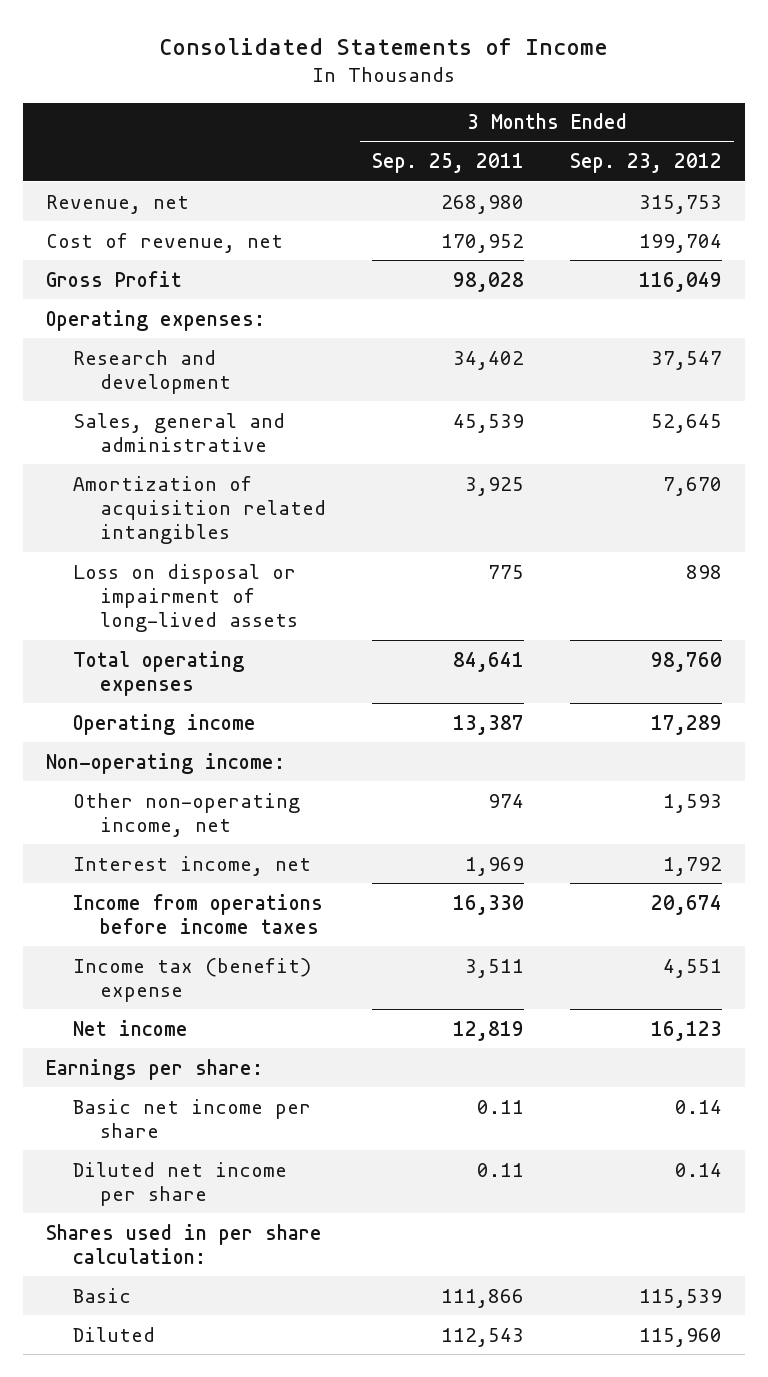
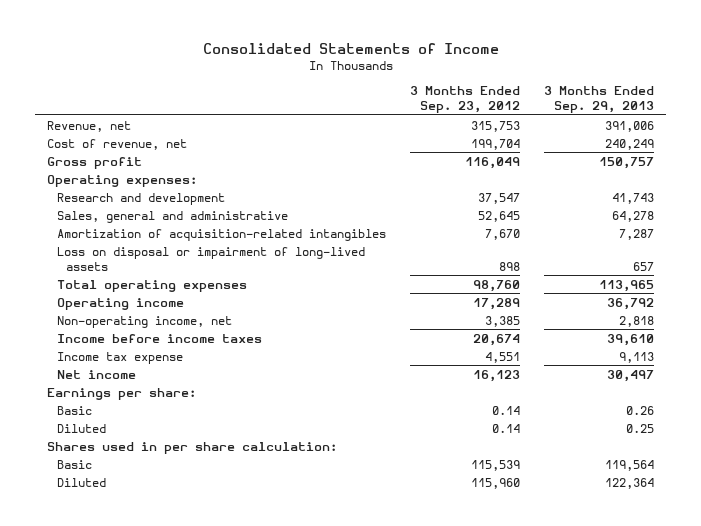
[371,153,524,174] Sep. 25, 2011 -> none
none -> [544,86,655,114] 3 Months Ended Sep. 29, 2013
[46,270,183,287] Gross Profit -> [47,156,143,169] Gross profit
[73,475,326,545] Amortization of acquisition related intangibles -> [56,228,386,241] Amortization of acquisition-related intangibles
[46,752,286,774] Non-operating income: -> none
[73,855,312,876] Interest income, net -> none
[73,792,301,837] Other non-operating income, net -> [56,315,232,328] Non-operating income, net
[662,793,722,813] 1,593 -> [484,315,520,327] 3,385
[73,893,324,934] Income from operations before income taxes -> [56,333,262,343] Income before income taxes
[73,957,312,1002] Income tax (benefit) expense -> [56,351,183,364] Income tax expense
[73,1098,312,1138] Basic net income per share -> [56,405,92,415] Basic
[73,1161,288,1206] Diluted net income per share -> [56,423,106,433] Diluted

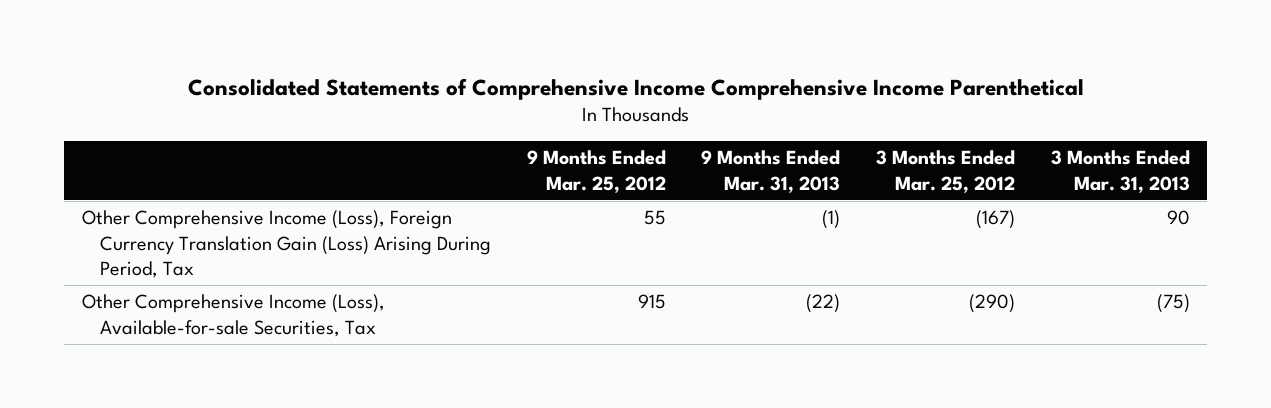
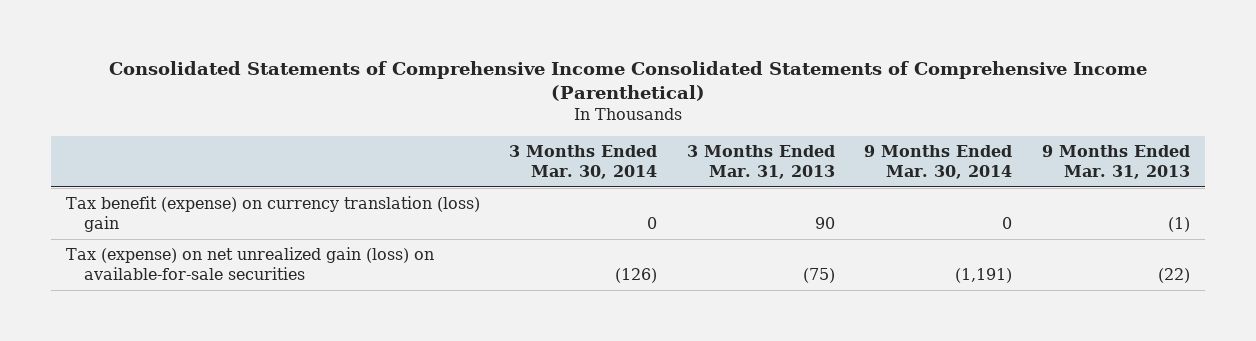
[187,77,1084,100] Consolidated Statements of Comprehensive Income Comprehensive Income Parenthetical -> [108,60,1147,102] Consolidated Statements of Comprehensive Income Consolidated Statements of Comprehensive Income (Parenthetical)
[526,150,666,193] 9 Months Ended Mar. 25, 2012 -> none
[875,150,1015,193] 3 Months Ended Mar. 25, 2012 -> none
none -> [509,145,658,179] 3 Months Ended Mar. 30, 2014
none -> [864,145,1013,179] 9 Months Ended Mar. 30, 2014
[81,210,491,278] Other Comprehensive Income (Loss), Foreign Currency Translation Gain (Loss) Arising During Period, Tax -> [65,196,480,232] Tax benefit (expense) on currency translation (loss) gain
[81,294,385,337] Other Comprehensive Income (Loss), Available-for-sale Securities, Tax -> [65,247,434,280] Tax (expense) on net unrealized gain (loss) on available-for-sale securities

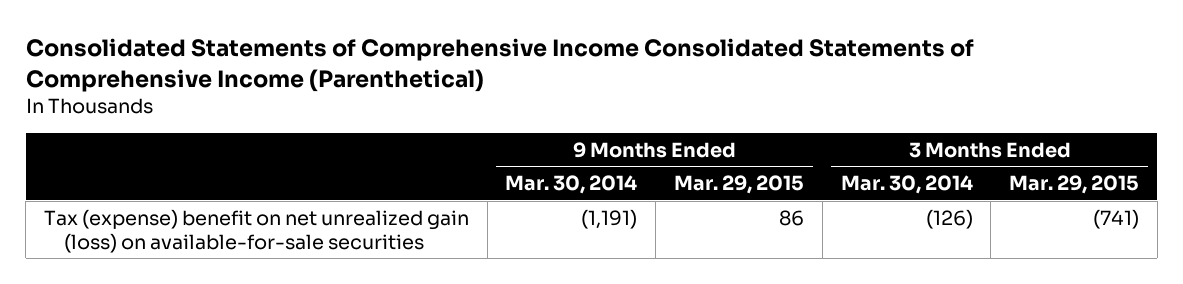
[686,145,835,179] 3 Months Ended Mar. 31, 2013 -> none
[1042,145,1191,179] 9 Months Ended Mar. 31, 2013 -> none
none -> [674,175,805,195] Mar. 29, 2015
none -> [1009,175,1140,195] Mar. 29, 2015
[65,196,480,232] Tax benefit (expense) on currency translation (loss) gain -> none
[65,247,434,280] Tax (expense) on net unrealized gain (loss) on available-for-sale securities -> [43,208,469,253] Tax (expense) benefit on net unrealized gain (loss) on available-for-sale securities

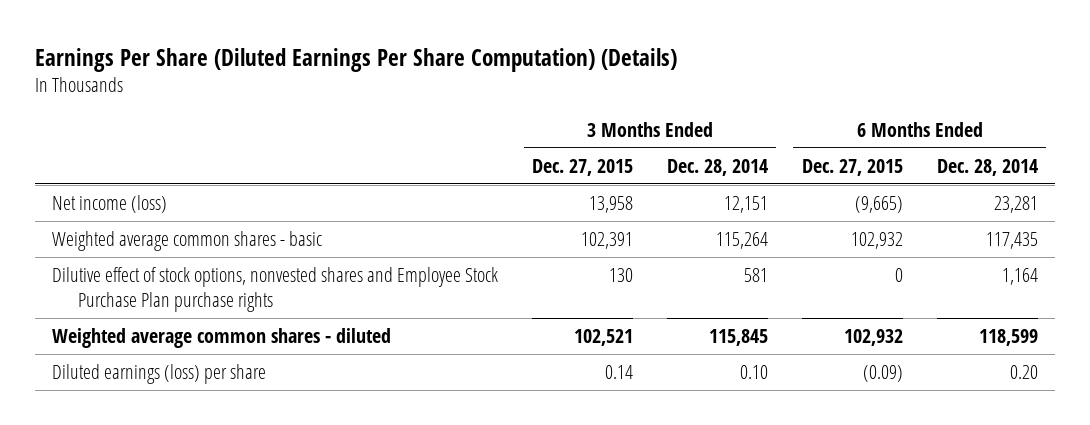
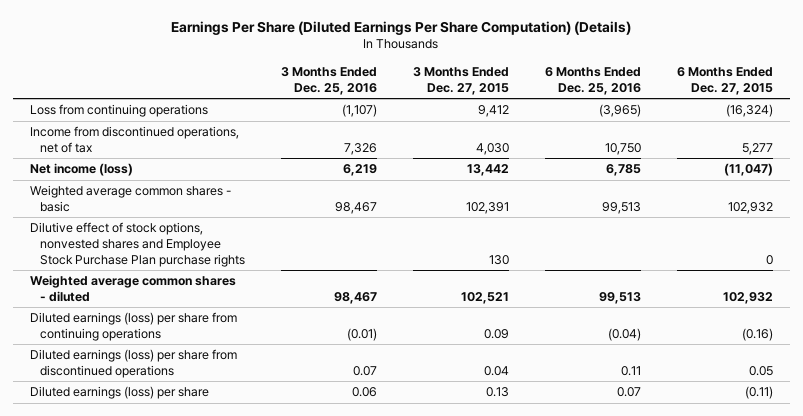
[666,158,768,176] Dec. 28, 2014 -> none
[936,158,1038,176] Dec. 28, 2014 -> none
none -> [281,66,378,95] 3 Months Ended Dec. 25, 2016
none -> [544,66,641,95] 6 Months Ended Dec. 25, 2016
none -> [30,104,209,118] Loss from continuing operations
none -> [30,126,240,153] Income from discontinued operations, net of tax
[589,195,634,213] 13,958 -> [466,164,509,177] 13,442
[854,195,903,213] (9,665) -> [723,163,773,177] (11,047)
none -> [30,312,238,341] Diluted earnings (loss) per share from continuing operations
none -> [30,349,238,378] Diluted earnings (loss) per share from discontinued operations
[605,364,634,379] 0.14 -> [485,387,509,398] 0.13
[862,364,903,382] (0.09) -> [744,386,773,400] (0.11)

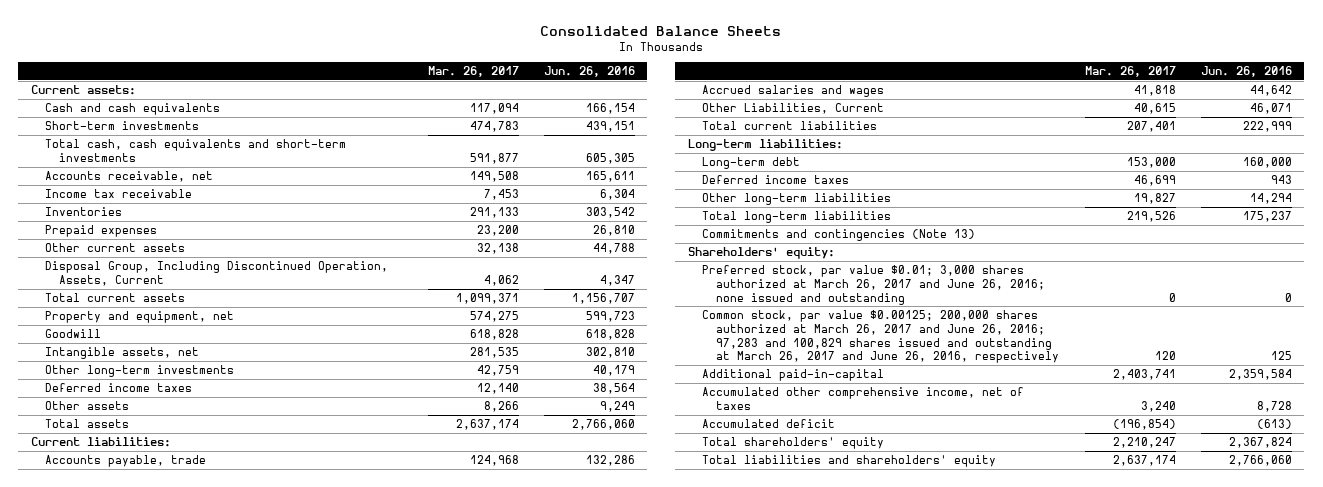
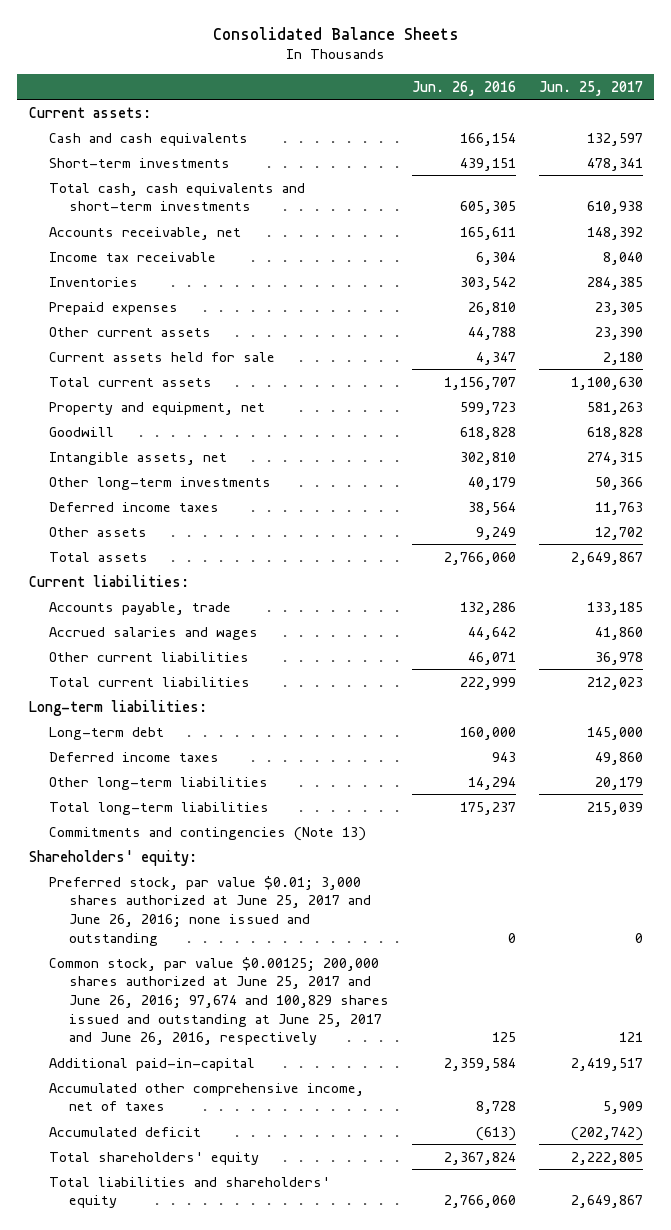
[427,66,519,78] Mar. 26, 2017 -> none
none -> [538,80,643,96] Jun. 25, 2017
[45,261,389,286] Disposal Group, Including Discontinued Operation, Assets, Current -> [48,351,275,362] Current assets held for sale
[702,103,885,115] Other Liabilities, Current -> [48,651,249,662] Other current liabilities
[702,265,1046,305] Preferred stock, par value $0.01; 3,000 shares authorized at March 26, 2017 and June 26, 2016; none issued and outstanding -> [48,875,372,946] Preferred stock, par value $0.01; 3,000 shares authorized at June 25, 2017 and June 26, 2016; none issued and outstanding
[702,310,1060,364] Common stock, par value $0.00125; 200,000 shares authorized at March 26, 2017 and June 26, 2016; 97,283 and 100,829 shares issued and outstanding at March 26, 2017 and June 26, 2016, respectively -> [48,956,390,1046] Common stock, par value $0.00125; 200,000 shares authorized at June 25, 2017 and June 26, 2016; 97,674 and 100,829 shares issued and outstanding at June 25, 2017 and June 26, 2016, respectively

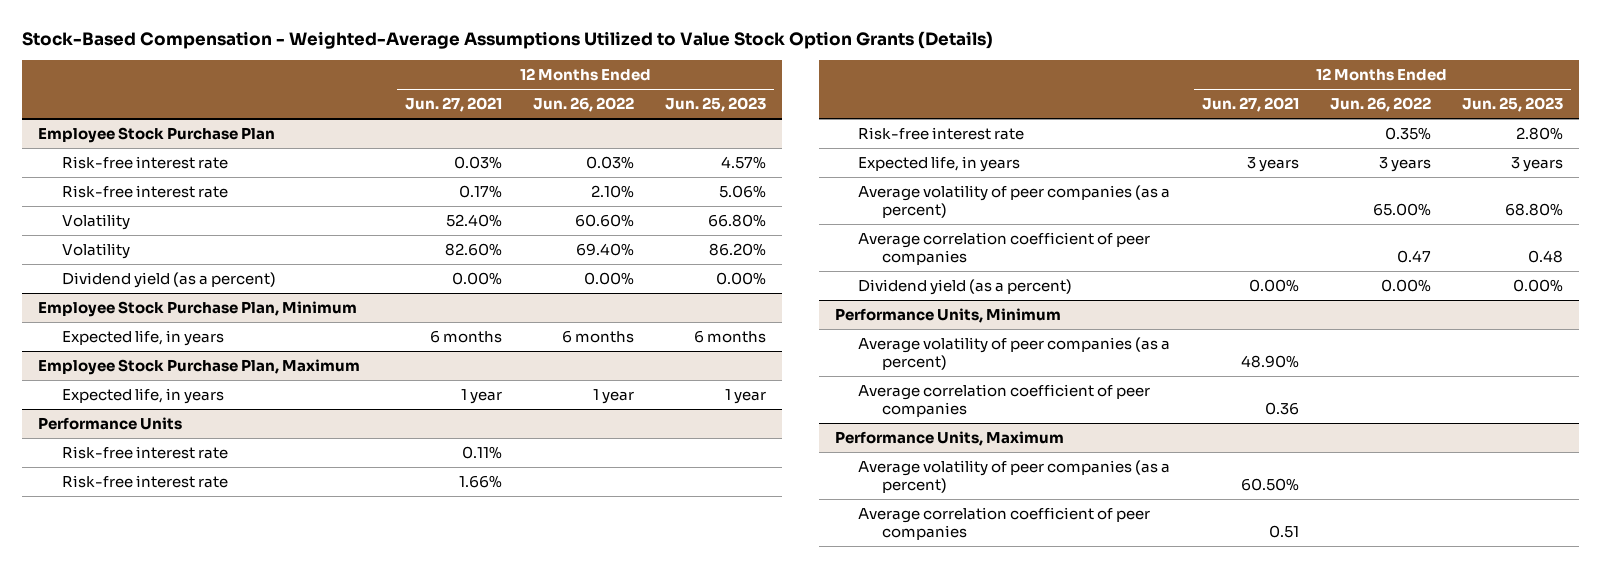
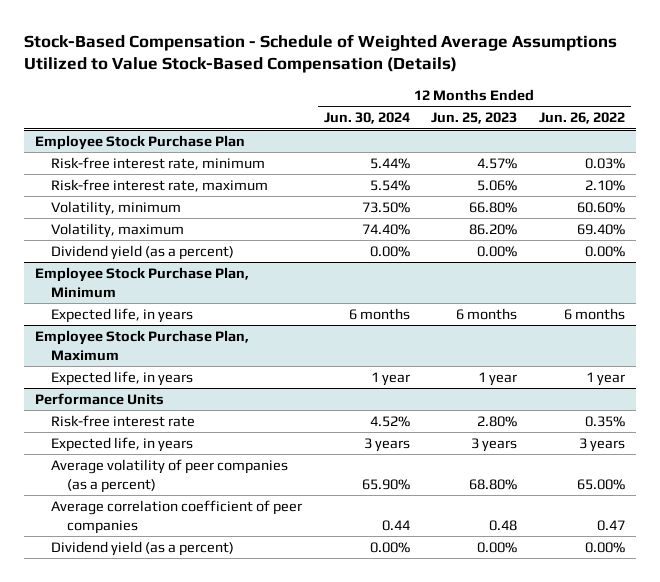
[22,31,994,50] Stock-Based Compensation - Weighted-Average Assumptions Utilized to Value Stock Option Grants (Details) -> [24,33,618,74] Stock-Based Compensation - Schedule of Weighted Average Assumptions Utilized to Value Stock-Based Compensation (Details)
[404,97,502,113] Jun. 27, 2021 -> none
none -> [323,112,410,125] Jun. 30, 2024
[61,155,228,169] Risk-free interest rate -> [51,156,266,170] Risk-free interest rate, minimum
[61,184,228,198] Risk-free interest rate -> [51,178,269,192] Risk-free interest rate, maximum
[61,213,130,230] Volatility -> [51,200,182,216] Volatility, minimum
[61,242,130,259] Volatility -> [51,222,185,238] Volatility, maximum
[61,445,228,459] Risk-free interest rate -> none
[61,474,228,488] Risk-free interest rate -> none
[834,307,1061,323] Performance Units, Minimum -> none
[858,336,1171,370] Average volatility of peer companies (as a percent) -> none
[858,383,1151,417] Average correlation coefficient of peer companies -> none
[834,430,1064,446] Performance Units, Maximum -> none
[858,459,1171,493] Average volatility of peer companies (as a percent) -> none
[858,506,1151,540] Average correlation coefficient of peer companies -> none

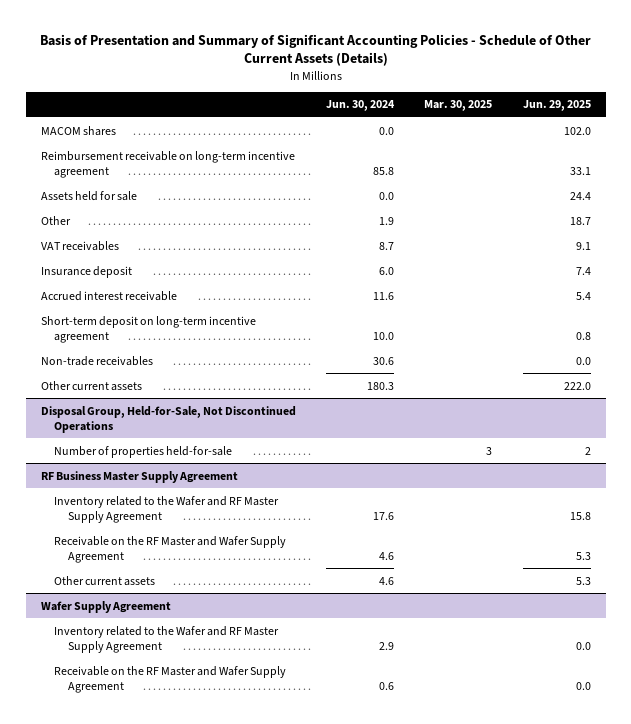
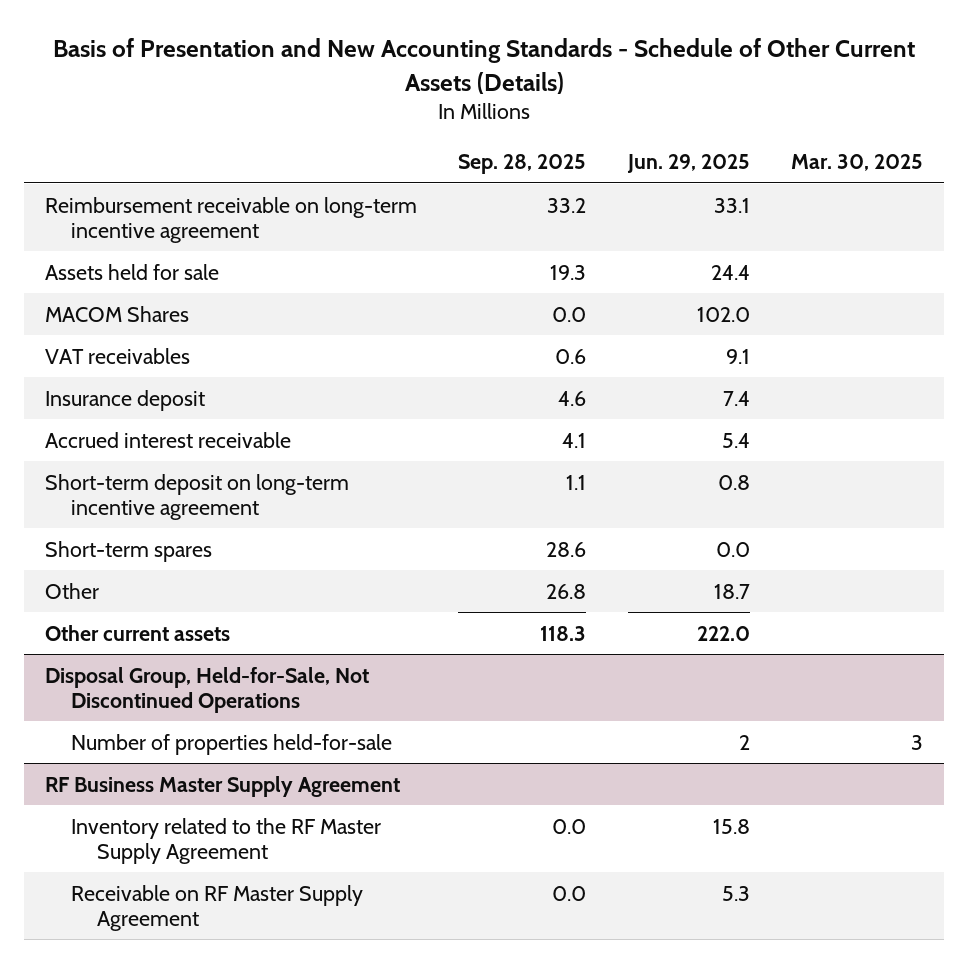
[39,33,591,67] Basis of Presentation and Summary of Significant Accounting Policies - Schedule of Other Current Assets (Details) -> [52,38,915,94] Basis of Presentation and New Accounting Standards - Schedule of Other Current Assets (Details)
[326,100,396,112] Jun. 30, 2024 -> none
none -> [458,154,587,175] Sep. 28, 2025
[40,125,116,136] MACOM shares -> none
none -> [44,305,189,322] MACOM Shares
[40,355,153,366] Non-trade receivables -> none
none -> [44,540,212,562] Short-term spares
[40,215,71,225] Other -> [44,582,99,599] Other
[54,575,156,586] Other current assets -> none
[40,600,171,613] Wafer Supply Agreement -> none
[54,625,280,653] Inventory related to the Wafer and RF Master Supply Agreement -> none
[54,665,287,693] Receivable on the RF Master and Wafer Supply Agreement -> none
[54,495,280,523] Inventory related to the Wafer and RF Master Supply Agreement -> [70,817,381,864] Inventory related to the RF Master Supply Agreement
[54,535,287,563] Receivable on the RF Master and Wafer Supply Agreement -> [70,884,363,931] Receivable on RF Master Supply Agreement

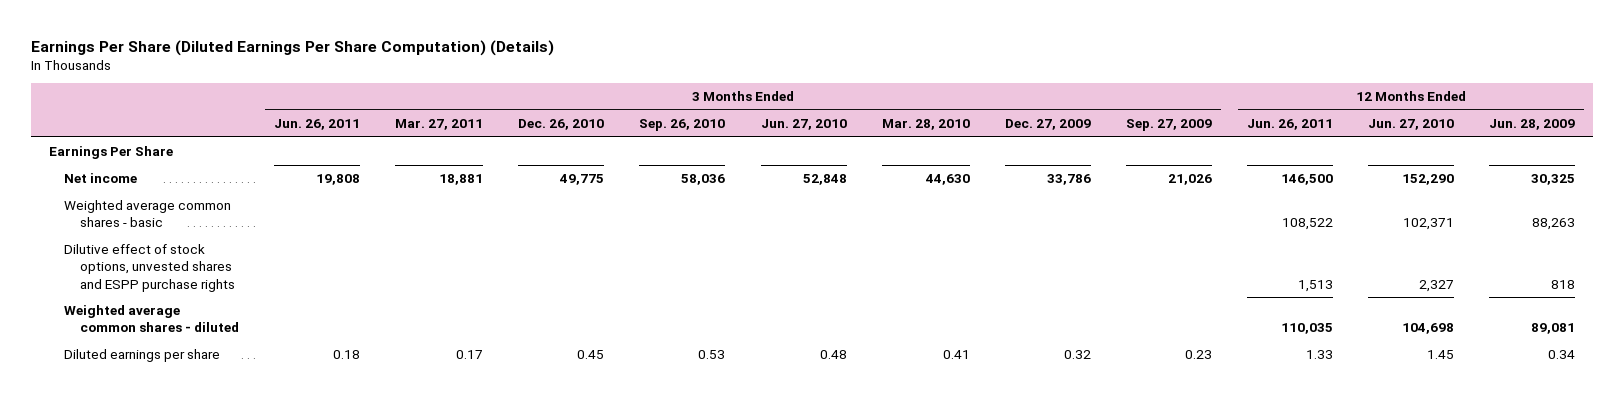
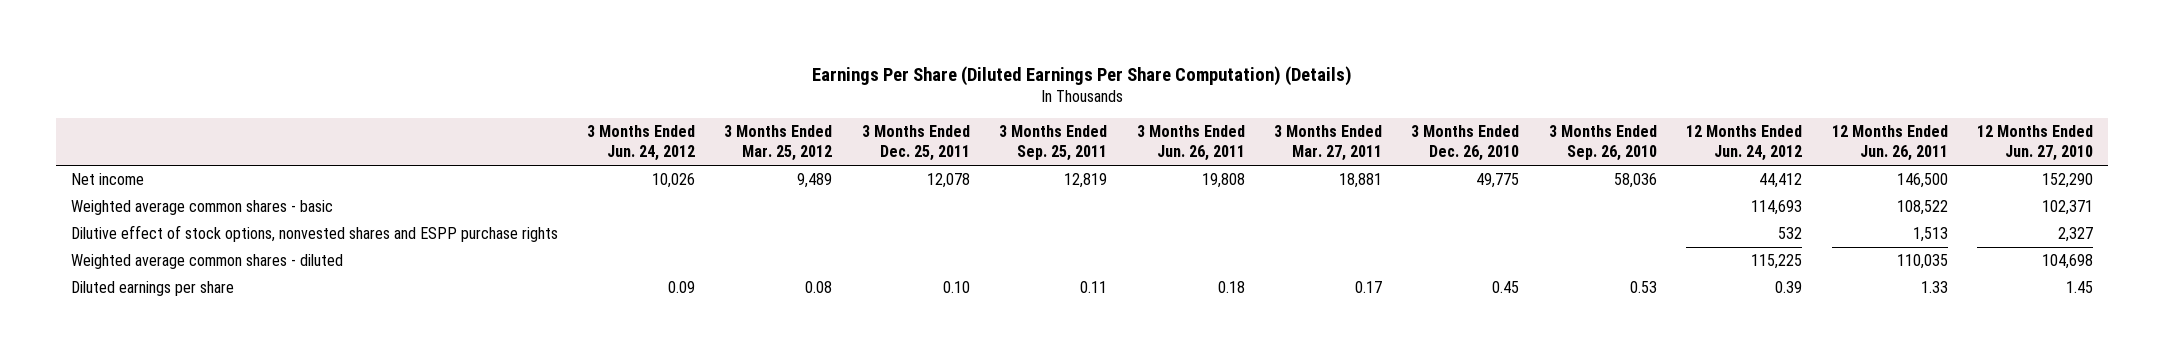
[760,118,847,130] Jun. 27, 2010 -> none
[881,118,970,130] Mar. 28, 2010 -> none
[1004,118,1091,130] Dec. 27, 2009 -> none
[1125,118,1212,131] Sep. 27, 2009 -> none
[1489,118,1576,130] Jun. 28, 2009 -> none
none -> [586,125,695,162] 3 Months Ended Jun. 24, 2012
none -> [724,125,833,162] 3 Months Ended Mar. 25, 2012
none -> [861,125,970,162] 3 Months Ended Dec. 25, 2011
none -> [999,125,1108,162] 3 Months Ended Sep. 25, 2011
none -> [1686,125,1803,162] 12 Months Ended Jun. 24, 2012
[48,146,173,160] Earnings Per Share -> none
[64,244,235,292] Dilutive effect of stock options, unvested shares and ESPP purchase rights -> [70,224,558,242] Dilutive effect of stock options, nonvested shares and ESPP purchase rights

